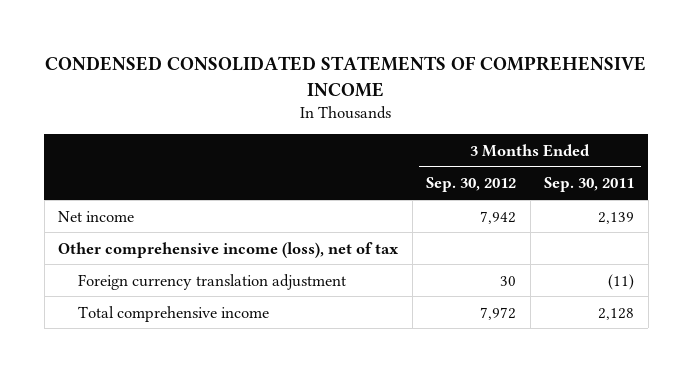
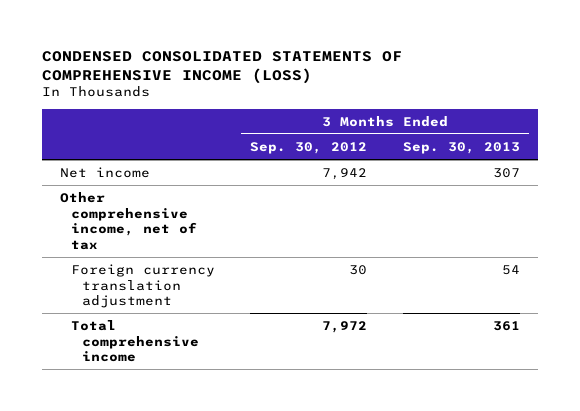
[45,55,647,97] CONDENSED CONSOLIDATED STATEMENTS OF COMPREHENSIVE INCOME -> [41,50,402,84] CONDENSED CONSOLIDATED STATEMENTS OF COMPREHENSIVE INCOME (LOSS)
[544,177,635,193] Sep. 30, 2011 -> none
none -> [403,141,521,154] Sep. 30, 2013
[58,241,400,258] Other comprehensive income (loss), net of tax -> [59,191,197,250] Other comprehensive income, net of tax

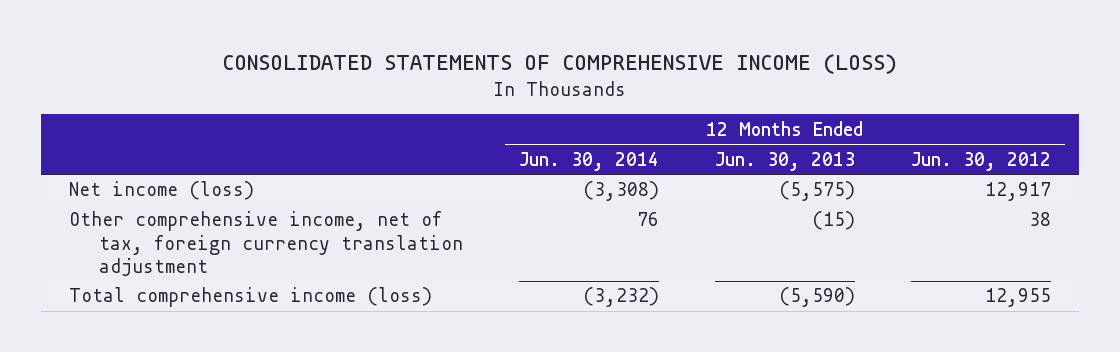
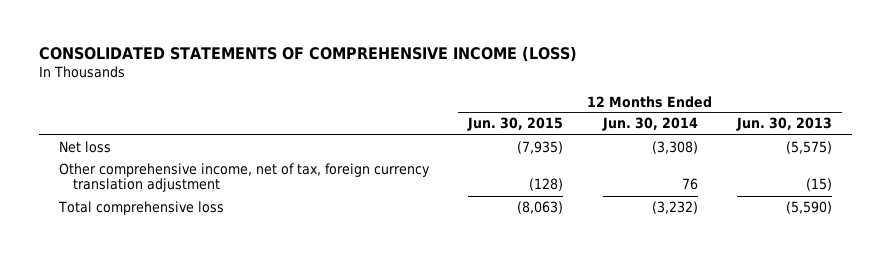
[911,151,1052,171] Jun. 30, 2012 -> none
none -> [467,117,564,132] Jun. 30, 2015
[68,181,254,201] Net income (loss) -> [58,140,111,153] Net loss
[68,287,432,308] Total comprehensive income (loss) -> [57,200,224,215] Total comprehensive loss

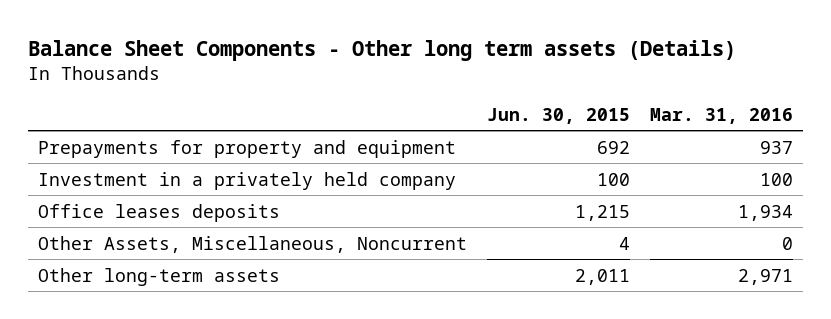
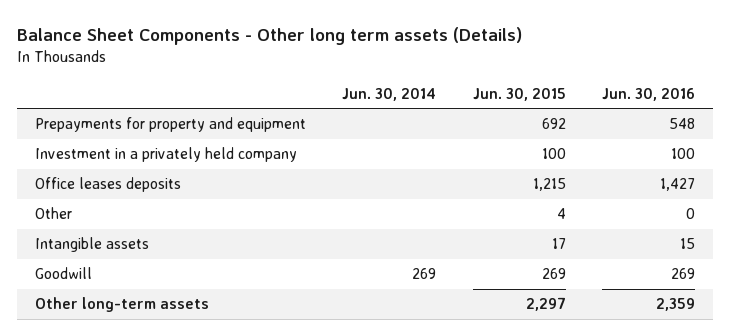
[650,107,794,124] Mar. 31, 2016 -> none
none -> [342,87,437,101] Jun. 30, 2014
none -> [601,87,695,101] Jun. 30, 2016
[38,235,468,253] Other Assets, Miscellaneous, Noncurrent -> [34,207,72,220] Other
none -> [34,237,149,253] Intangible assets
none -> [34,267,92,280] Goodwill
[575,268,631,285] 2,011 -> [525,297,566,312] 2,297

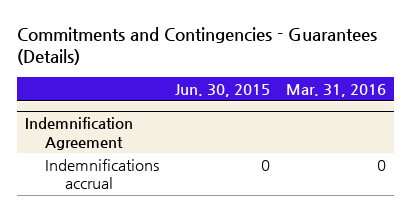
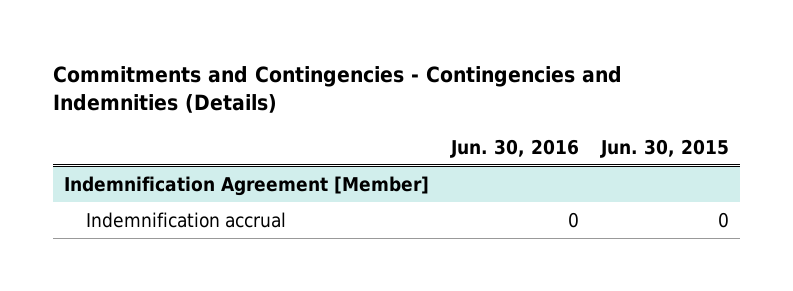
[17,26,378,66] Commitments and Contingencies - Guarantees (Details) -> [53,65,623,114] Commitments and Contingencies - Contingencies and Indemnities (Details)
[285,83,386,97] Mar. 31, 2016 -> none
none -> [450,138,580,158] Jun. 30, 2016
[25,117,134,150] Indemnification Agreement -> [64,175,430,196] Indemnification Agreement [Member]
[45,158,160,190] Indemnifications accrual -> [86,211,287,228] Indemnification accrual

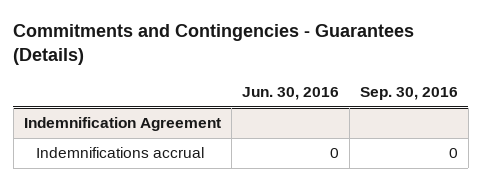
[53,65,623,114] Commitments and Contingencies - Contingencies and Indemnities (Details) -> [13,24,415,66] Commitments and Contingencies - Guarantees (Details)
[600,138,730,158] Jun. 30, 2015 -> none
none -> [359,87,458,101] Sep. 30, 2016
[64,175,430,196] Indemnification Agreement [Member] -> [23,117,221,132] Indemnification Agreement
[86,211,287,228] Indemnification accrual -> [36,147,205,159] Indemnifications accrual

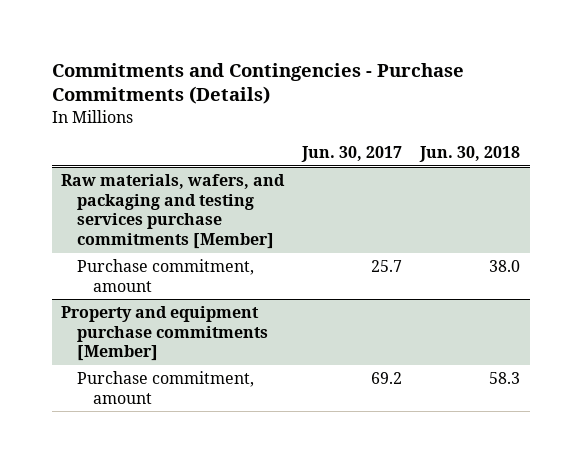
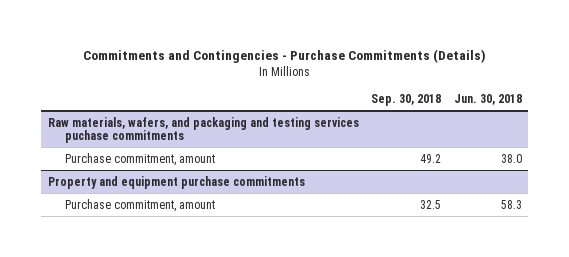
[301,146,403,163] Jun. 30, 2017 -> none
none -> [371,94,442,107] Sep. 30, 2018
[60,174,285,250] Raw materials, wafers, and packaging and testing services purchase commitments [Member] -> [47,116,359,144] Raw materials, wafers, and packaging and testing services puchase commitments
[60,306,268,362] Property and equipment purchase commitments [Member] -> [47,175,305,189] Property and equipment purchase commitments

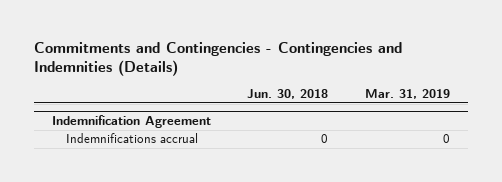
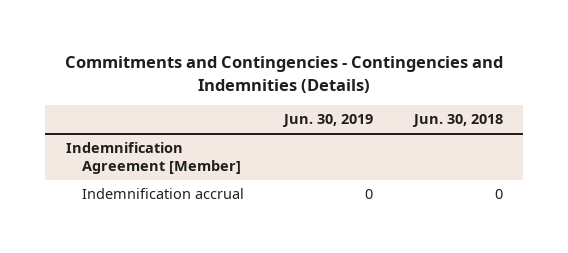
[364,89,450,100] Mar. 31, 2019 -> none
none -> [282,114,374,128] Jun. 30, 2019
[51,114,211,128] Indemnification Agreement -> [65,142,241,174] Indemnification Agreement [Member]
[65,133,198,144] Indemnifications accrual -> [81,188,244,200] Indemnification accrual

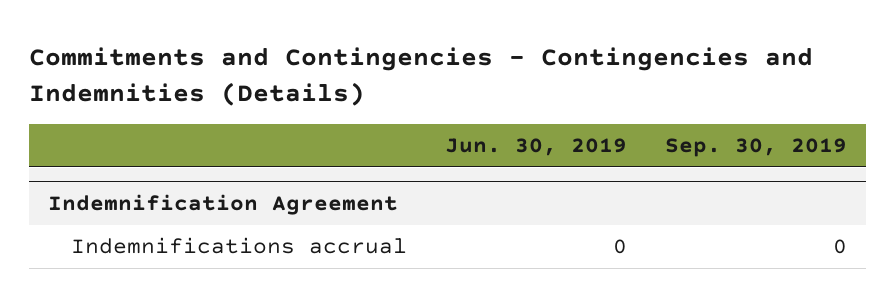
[411,114,503,128] Jun. 30, 2018 -> none
none -> [665,137,848,157] Sep. 30, 2019
[65,142,241,174] Indemnification Agreement [Member] -> [48,193,399,215] Indemnification Agreement
[81,188,244,200] Indemnification accrual -> [70,237,407,255] Indemnifications accrual

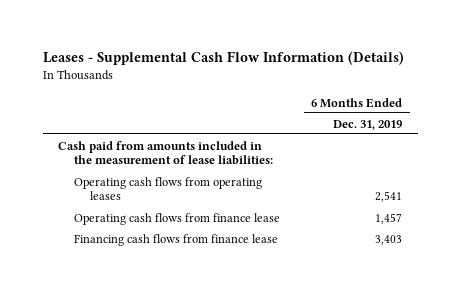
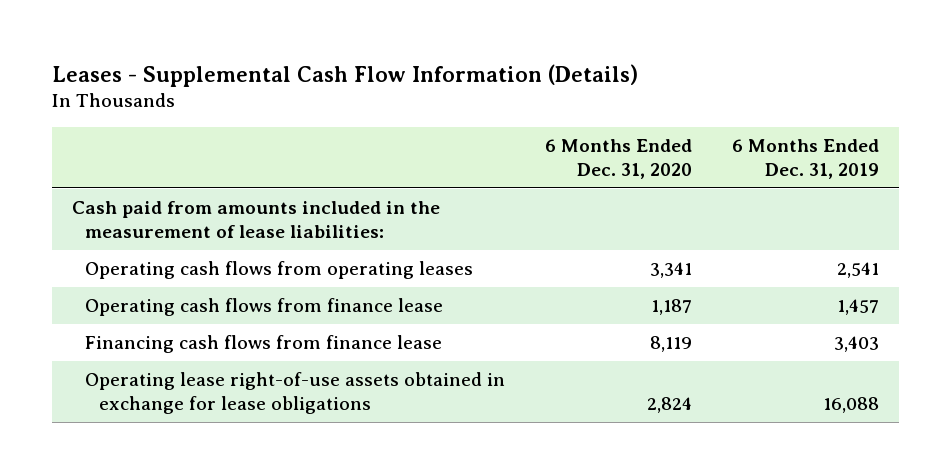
none -> [545,138,693,179] 6 Months Ended Dec. 31, 2020
none -> [85,372,506,414] Operating lease right-of-use assets obtained in exchange for lease obligations

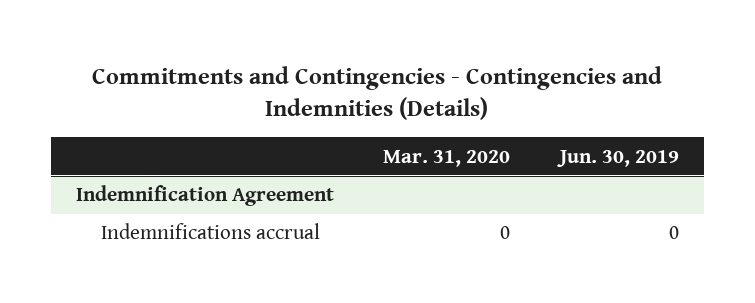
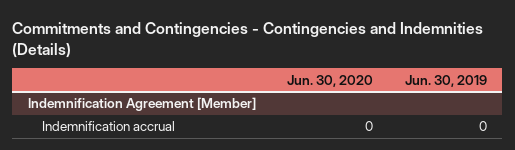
[383,149,511,167] Mar. 31, 2020 -> none
none -> [287,74,374,87] Jun. 30, 2020
[75,185,334,207] Indemnification Agreement -> [28,97,257,112] Indemnification Agreement [Member]
[101,223,321,240] Indemnifications accrual -> [41,121,175,132] Indemnification accrual

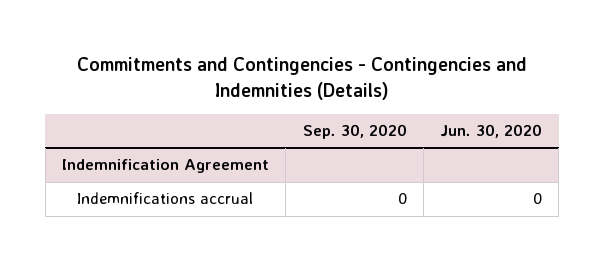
[404,74,487,87] Jun. 30, 2019 -> none
none -> [302,124,407,140] Sep. 30, 2020
[28,97,257,112] Indemnification Agreement [Member] -> [61,159,269,174] Indemnification Agreement
[41,121,175,132] Indemnification accrual -> [77,192,254,205] Indemnifications accrual

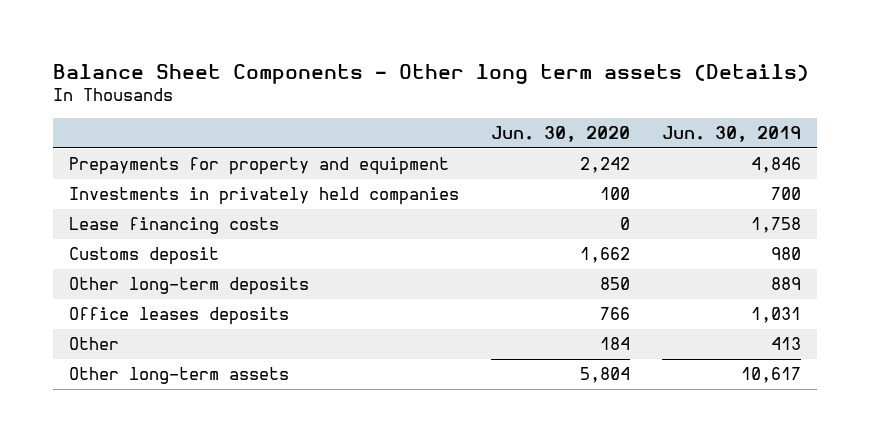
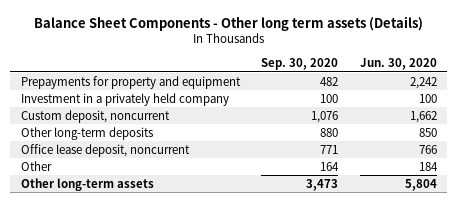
[662,126,802,143] Jun. 30, 2019 -> none
none -> [261,58,339,71] Sep. 30, 2020
[69,217,280,235] Lease financing costs -> none
[69,187,460,206] Investments in privately held companies -> [20,92,229,106] Investment in a privately held company
[69,247,220,266] Customs deposit -> [20,109,170,123] Custom deposit, noncurrent
[69,307,290,326] Office leases deposits -> [20,143,190,157] Office lease deposit, noncurrent

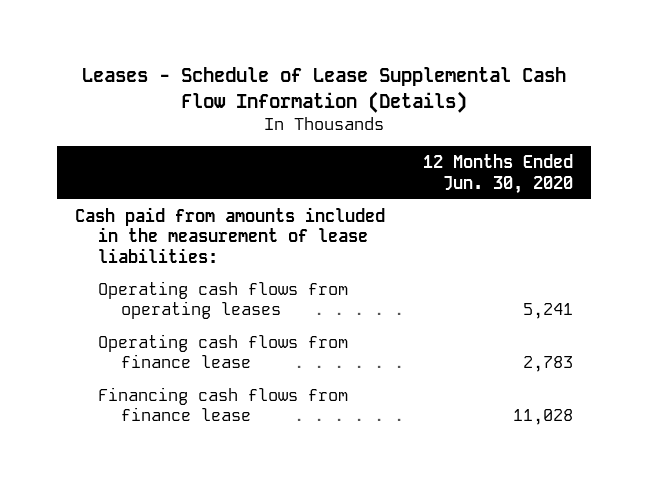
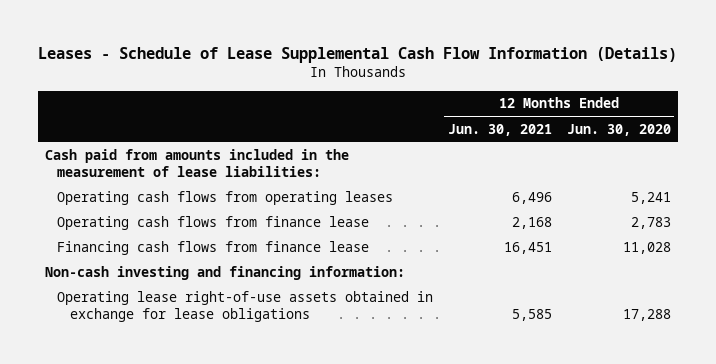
none -> [448,123,553,136] Jun. 30, 2021
none -> [45,265,406,280] Non-cash investing and financing information:
none -> [57,290,434,322] Operating lease right-of-use assets obtained in exchange for lease obligations

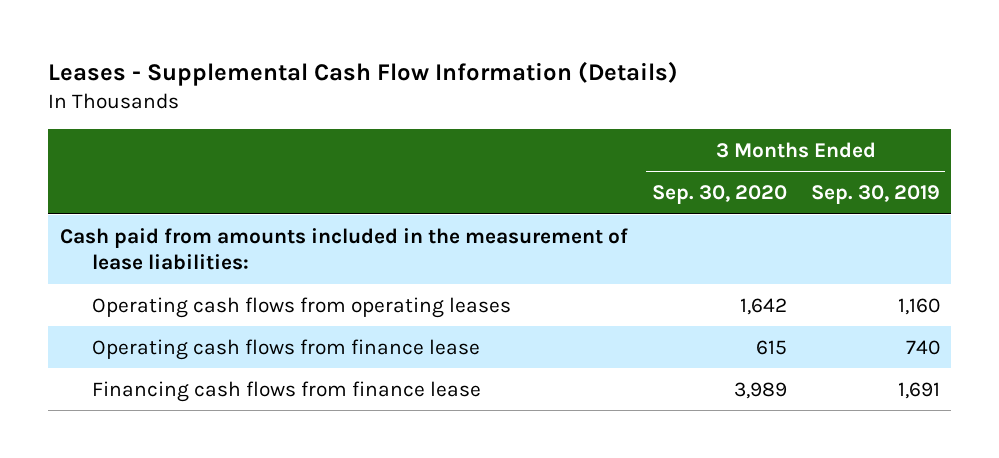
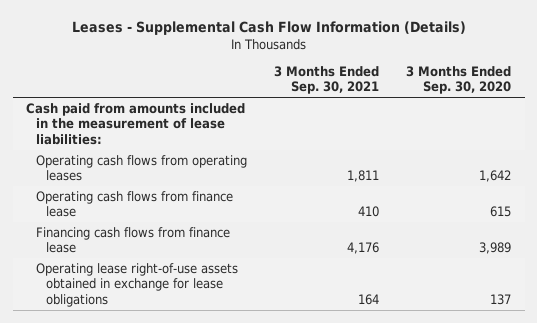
[810,185,940,205] Sep. 30, 2019 -> none
none -> [274,65,380,95] 3 Months Ended Sep. 30, 2021
none -> [36,262,239,308] Operating lease right-of-use assets obtained in exchange for lease obligations

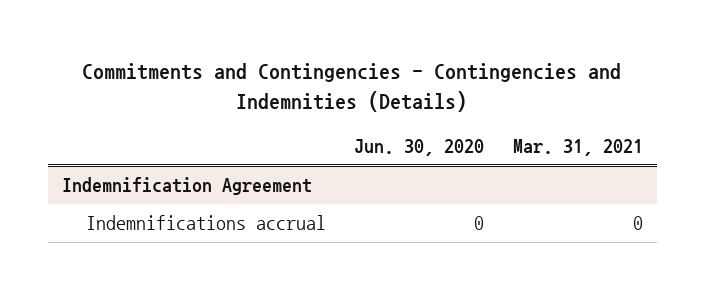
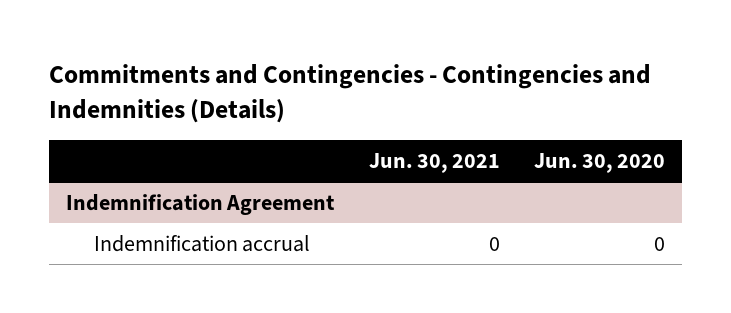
[512,138,643,156] Mar. 31, 2021 -> none
none -> [368,152,500,173] Jun. 30, 2021
[86,215,327,231] Indemnifications accrual -> [93,234,310,252] Indemnification accrual

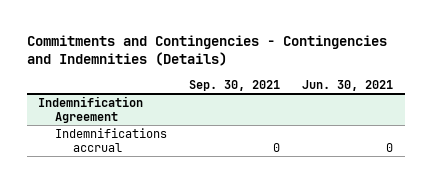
[534,152,666,173] Jun. 30, 2020 -> none
none -> [189,79,281,91] Sep. 30, 2021
[93,234,310,252] Indemnification accrual -> [55,128,168,152] Indemnifications accrual

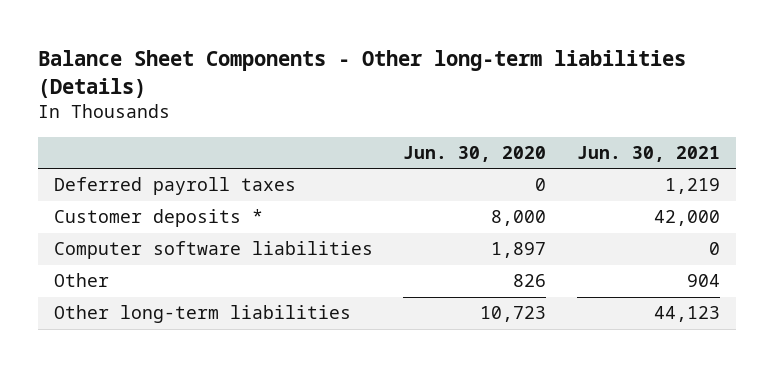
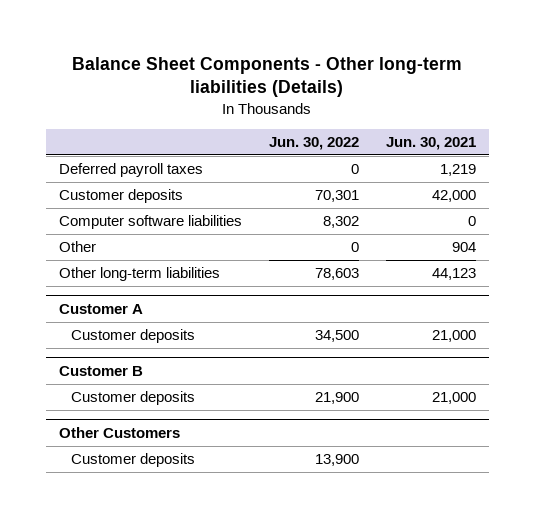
[403,145,547,162] Jun. 30, 2020 -> none
none -> [268,137,359,151] Jun. 30, 2022
[53,209,263,228] Customer deposits * -> [59,189,184,204] Customer deposits
none -> [59,303,144,314] Customer A
none -> [70,329,195,344] Customer deposits
none -> [59,365,144,376] Customer B
none -> [70,391,195,406] Customer deposits
none -> [59,426,181,438] Other Customers
none -> [70,453,195,468] Customer deposits

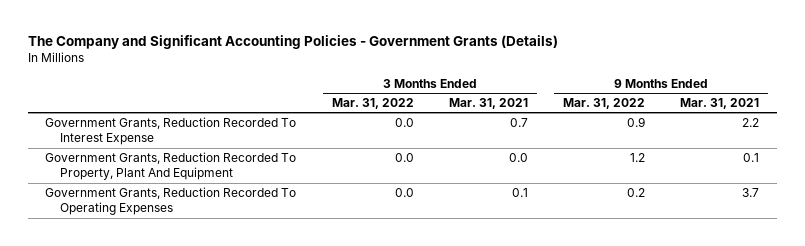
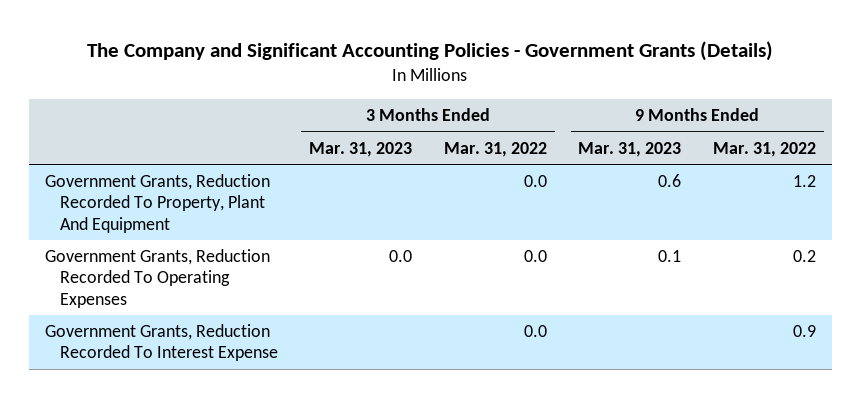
[448,98,528,110] Mar. 31, 2021 -> none
[680,98,760,110] Mar. 31, 2021 -> none
none -> [309,141,413,157] Mar. 31, 2023
none -> [578,141,682,157] Mar. 31, 2023
[45,116,297,146] Government Grants, Reduction Recorded To Interest Expense -> [44,324,278,362] Government Grants, Reduction Recorded To Interest Expense

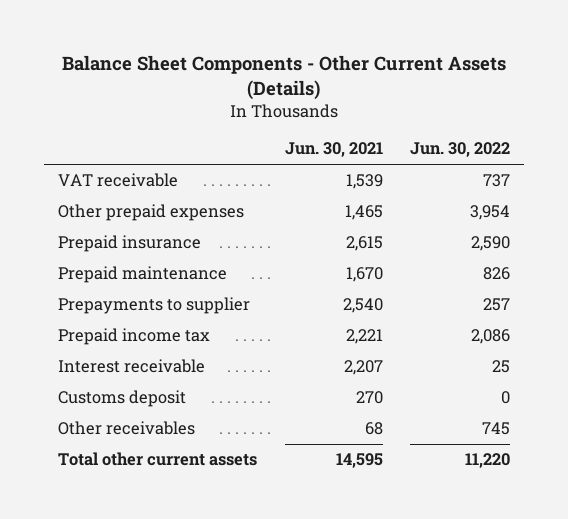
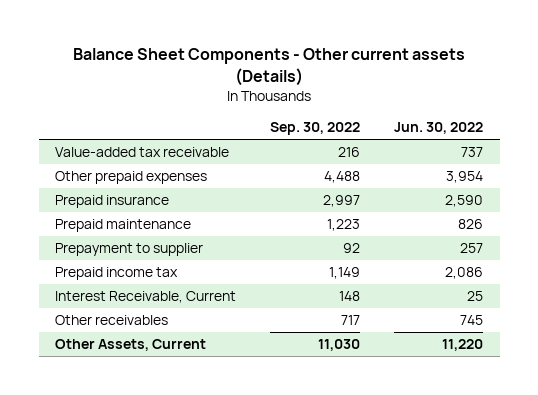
[62,54,507,100] Balance Sheet Components - Other Current Assets (Details) -> [73,48,466,87] Balance Sheet Components - Other current assets (Details)
[284,142,383,158] Jun. 30, 2021 -> none
none -> [270,122,361,136] Sep. 30, 2022
[58,173,179,188] VAT receivable -> [55,147,230,158] Value-added tax receivable
[58,297,251,315] Prepayments to supplier -> [55,243,204,257] Prepayment to supplier
[58,390,187,408] Customs deposit -> none
[58,359,206,374] Interest receivable -> [55,291,237,304] Interest Receivable, Current
[58,452,258,467] Total other current assets -> [55,339,207,352] Other Assets, Current

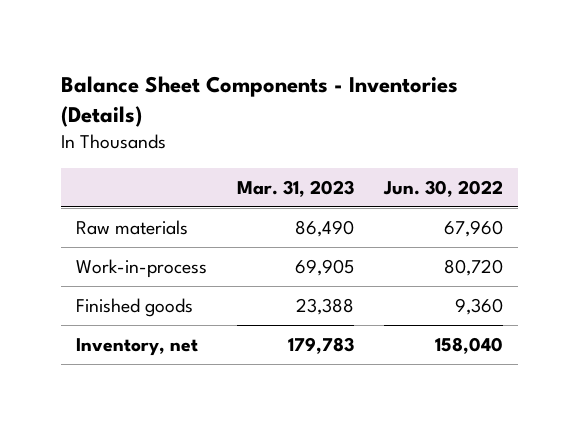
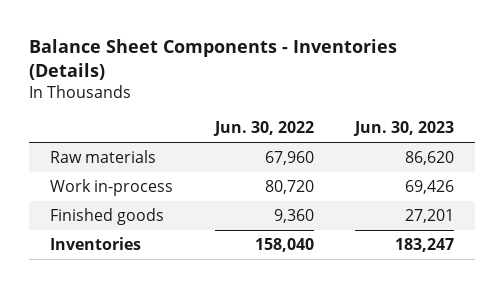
[237,179,355,197] Mar. 31, 2023 -> none
none -> [353,121,455,137] Jun. 30, 2023
[76,258,208,278] Work-in-process -> [50,179,174,197] Work in-process
[76,337,199,356] Inventory, net -> [50,237,142,251] Inventories

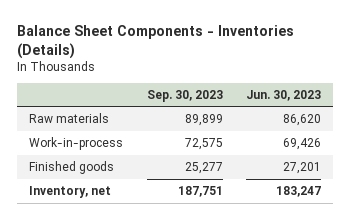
[212,121,314,137] Jun. 30, 2022 -> none
none -> [146,89,223,102] Sep. 30, 2023
[50,179,174,197] Work in-process -> [29,137,124,151] Work-in-process
[50,237,142,251] Inventories -> [29,186,112,199] Inventory, net

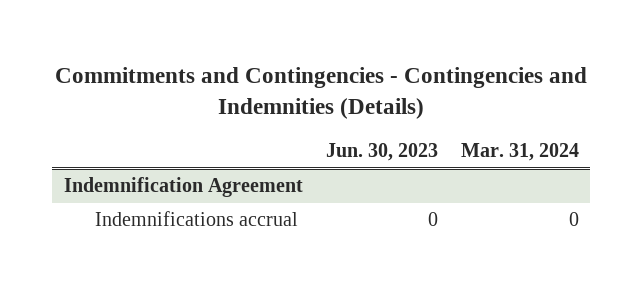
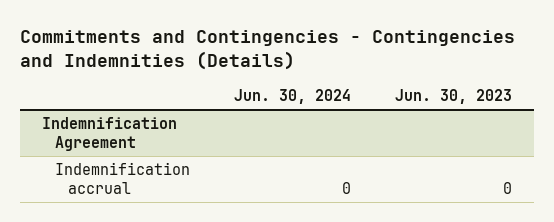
[460,143,579,162] Mar. 31, 2024 -> none
none -> [233,89,351,105] Jun. 30, 2024
[94,211,298,227] Indemnifications accrual -> [54,162,190,195] Indemnification accrual

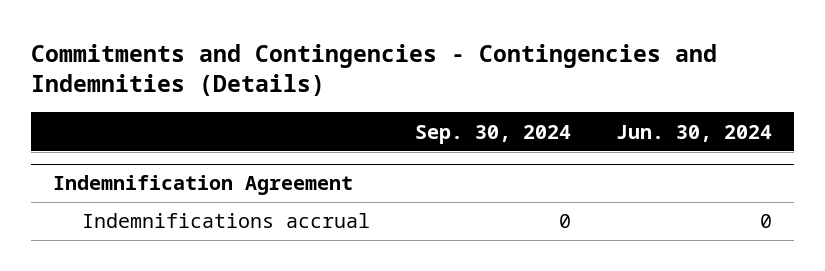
[394,89,512,105] Jun. 30, 2023 -> none
none -> [414,124,571,144] Sep. 30, 2024
[54,162,190,195] Indemnification accrual -> [81,213,370,229] Indemnifications accrual

